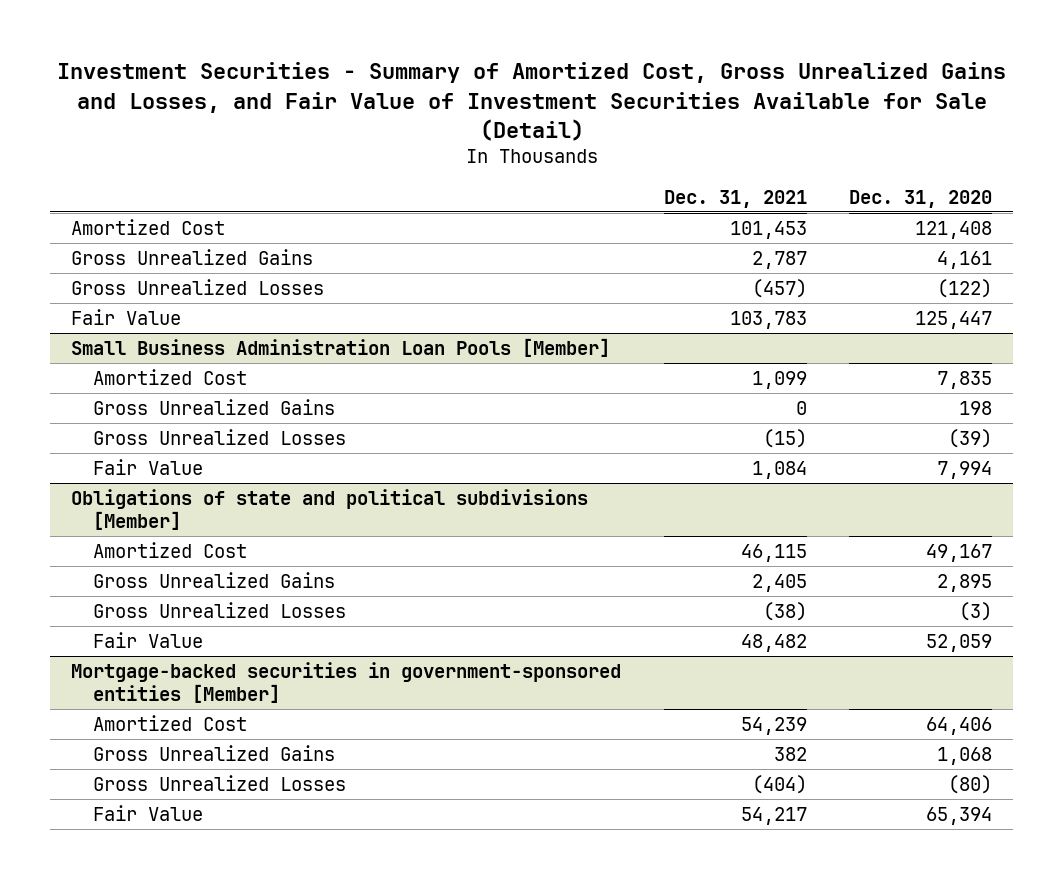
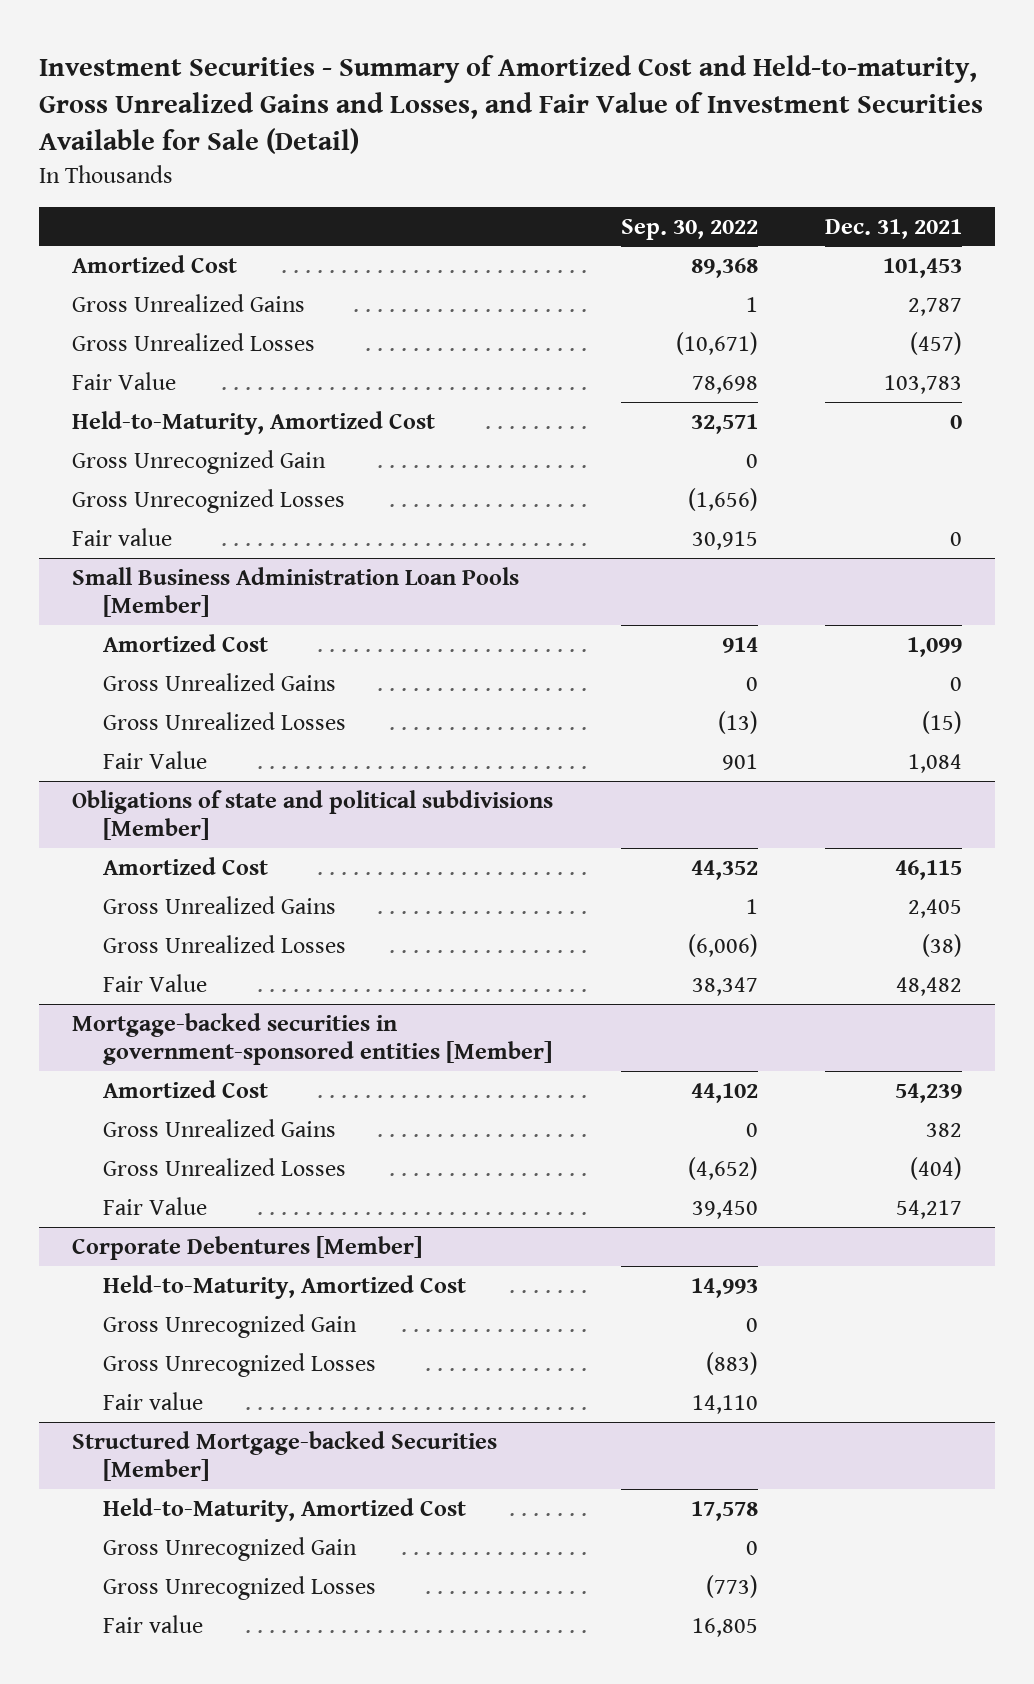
[56,62,1006,141] Investment Securities - Summary of Amortized Cost, Gross Unrealized Gains and Losses, and Fair Value of Investment Securities Available for Sale (Detail) -> [38,55,983,155] Investment Securities - Summary of Amortized Cost and Held-to-maturity, Gross Unrealized Gains and Losses, and Fair Value of Investment Securities Available for Sale (Detail)
[848,189,992,208] Dec. 31, 2020 -> none
none -> [620,218,758,240] Sep. 30, 2022
none -> [72,410,436,435] Held-to-Maturity, Amortized Cost
none -> [72,449,327,474] Gross Unrecognized Gain
none -> [72,488,346,513] Gross Unrecognized Losses
none -> [72,527,173,546] Fair value
none -> [72,1235,423,1260] Corporate Debentures [Member]
none -> [102,1274,466,1299] Held-to-Maturity, Amortized Cost
none -> [102,1313,357,1338] Gross Unrecognized Gain
none -> [102,1352,376,1377] Gross Unrecognized Losses
none -> [102,1391,203,1410] Fair value
none -> [72,1430,498,1482] Structured Mortgage-backed Securities [Member]
none -> [102,1497,466,1522] Held-to-Maturity, Amortized Cost
none -> [102,1536,357,1561] Gross Unrecognized Gain
none -> [102,1575,376,1600] Gross Unrecognized Losses
none -> [102,1614,203,1633] Fair value

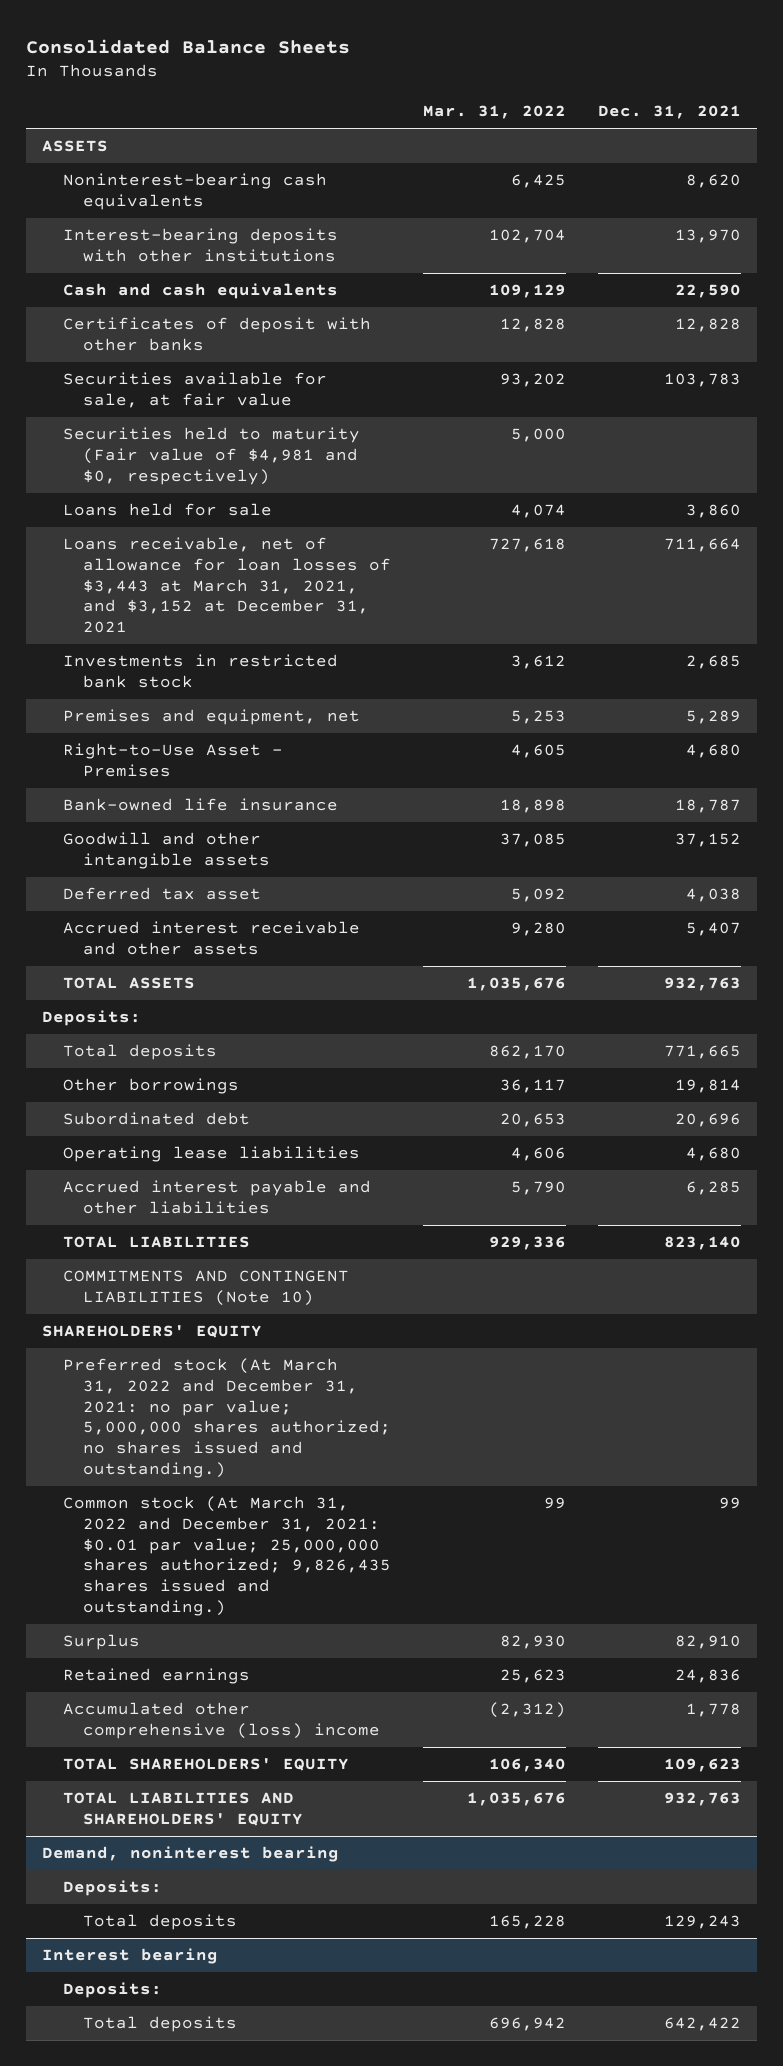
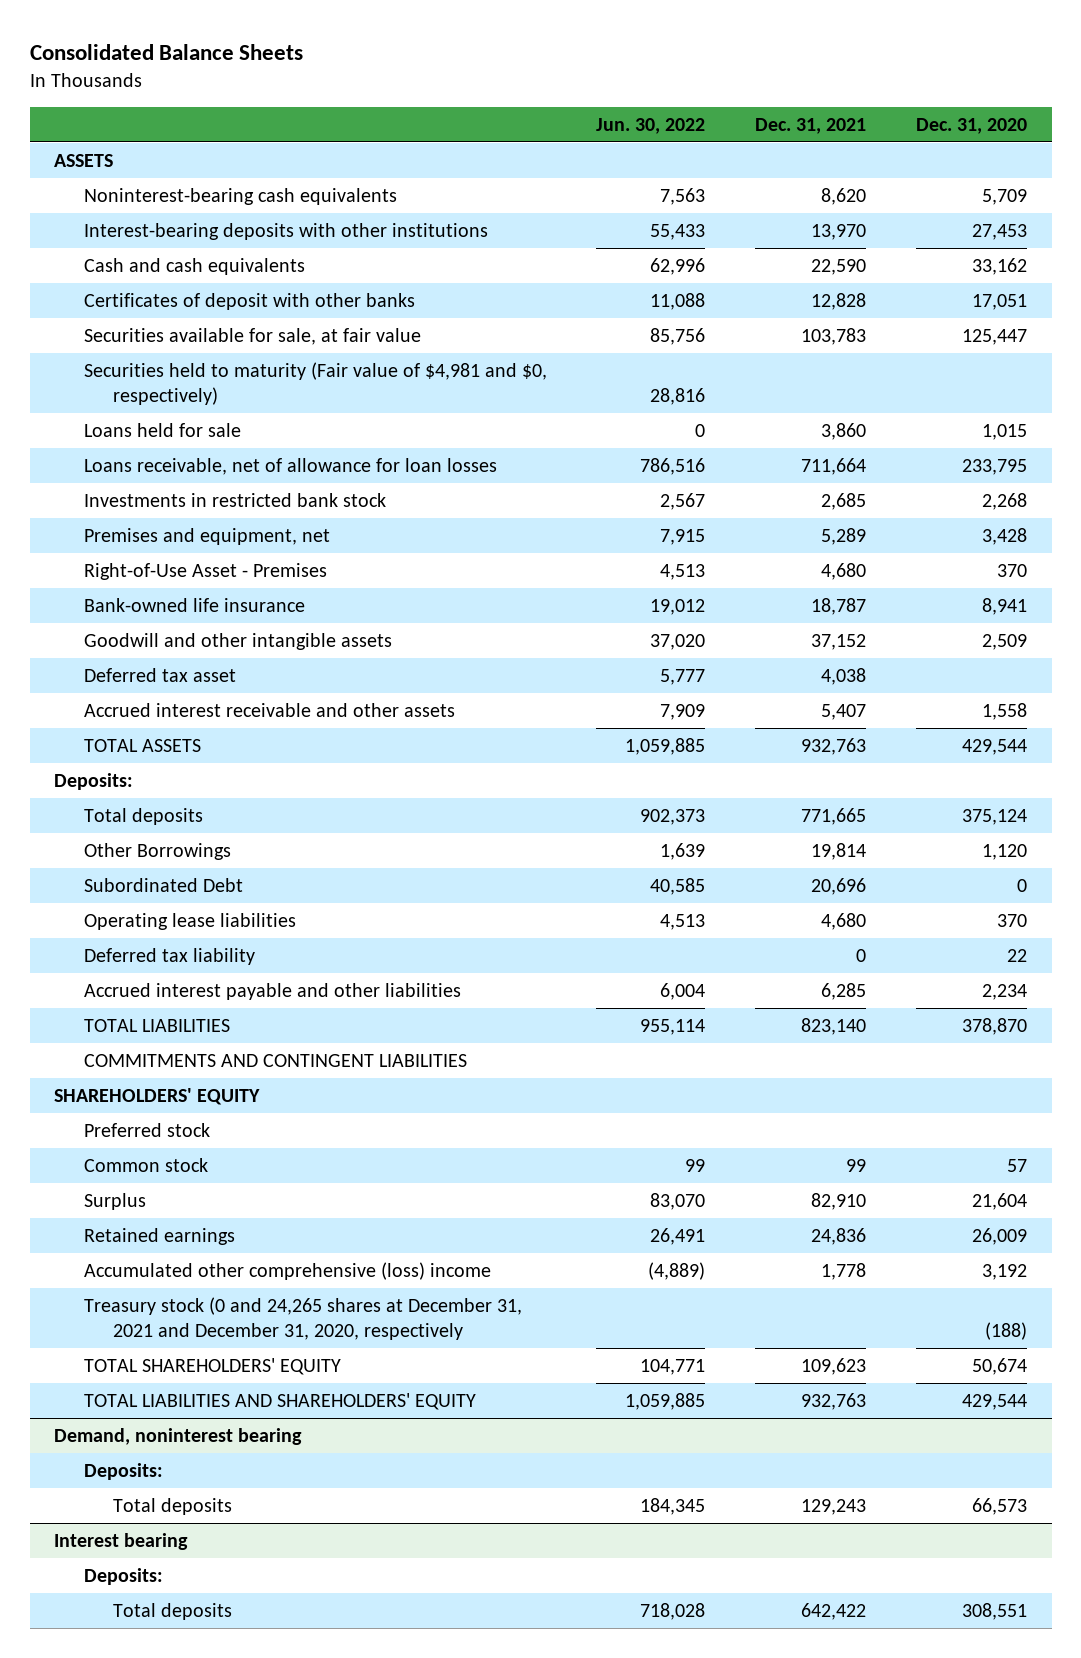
[423,105,567,120] Mar. 31, 2022 -> none
none -> [596,117,706,134] Jun. 30, 2022
none -> [915,117,1027,134] Dec. 31, 2020
[62,537,392,634] Loans receivable, net of allowance for loan losses of $3,443 at March 31, 2021, and $3,152 at December 31, 2021 -> [83,457,497,475] Loans receivable, net of allowance for loan losses
[62,743,283,777] Right-to-Use Asset - Premises -> [83,562,327,580] Right-of-Use Asset - Premises
[62,1078,239,1095] Other borrowings -> [83,842,231,860] Other Borrowings
[62,1112,250,1126] Subordinated debt -> [83,877,243,892] Subordinated Debt
none -> [83,947,255,965] Deferred tax liability
[62,1270,349,1306] COMMITMENTS AND CONTINGENT LIABILITIES (Note 10) -> [83,1053,467,1067] COMMITMENTS AND CONTINGENT LIABILITIES
[62,1358,392,1478] Preferred stock (At March 31, 2022 and December 31, 2021: no par value; 5,000,000 shares authorized; no shares issued and outstanding.) -> [83,1122,210,1137] Preferred stock
[62,1496,392,1616] Common stock (At March 31, 2022 and December 31, 2021: $0.01 par value; 25,000,000 shares authorized; 9,826,435 shares issued and outstanding.) -> [83,1157,208,1172] Common stock
none -> [83,1296,522,1341] Treasury stock (0 and 24,265 shares at December 31, 2021 and December 31, 2020, respectively

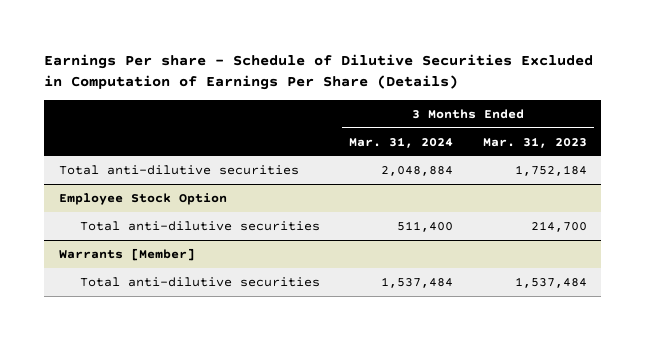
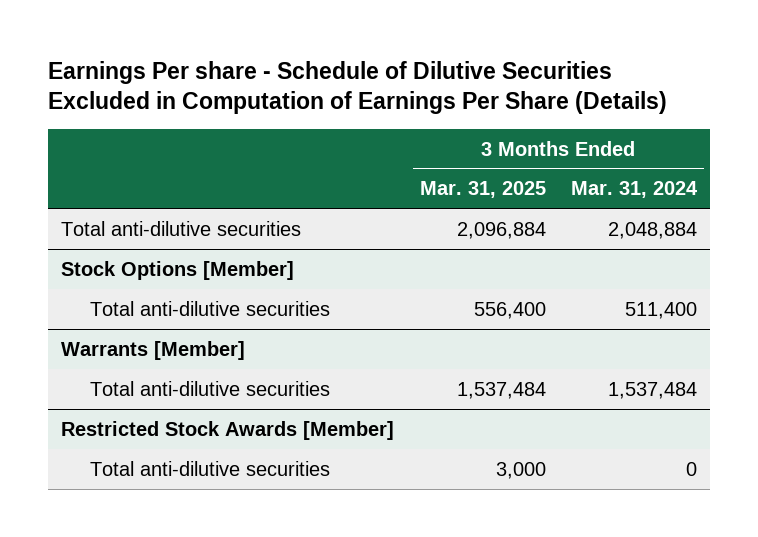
[482,136,587,148] Mar. 31, 2023 -> none
none -> [419,181,546,199] Mar. 31, 2025
[58,192,227,205] Employee Stock Option -> [60,260,294,280] Stock Options [Member]
none -> [60,420,394,440] Restricted Stock Awards [Member]
none -> [89,460,330,476] Total anti-dilutive securities

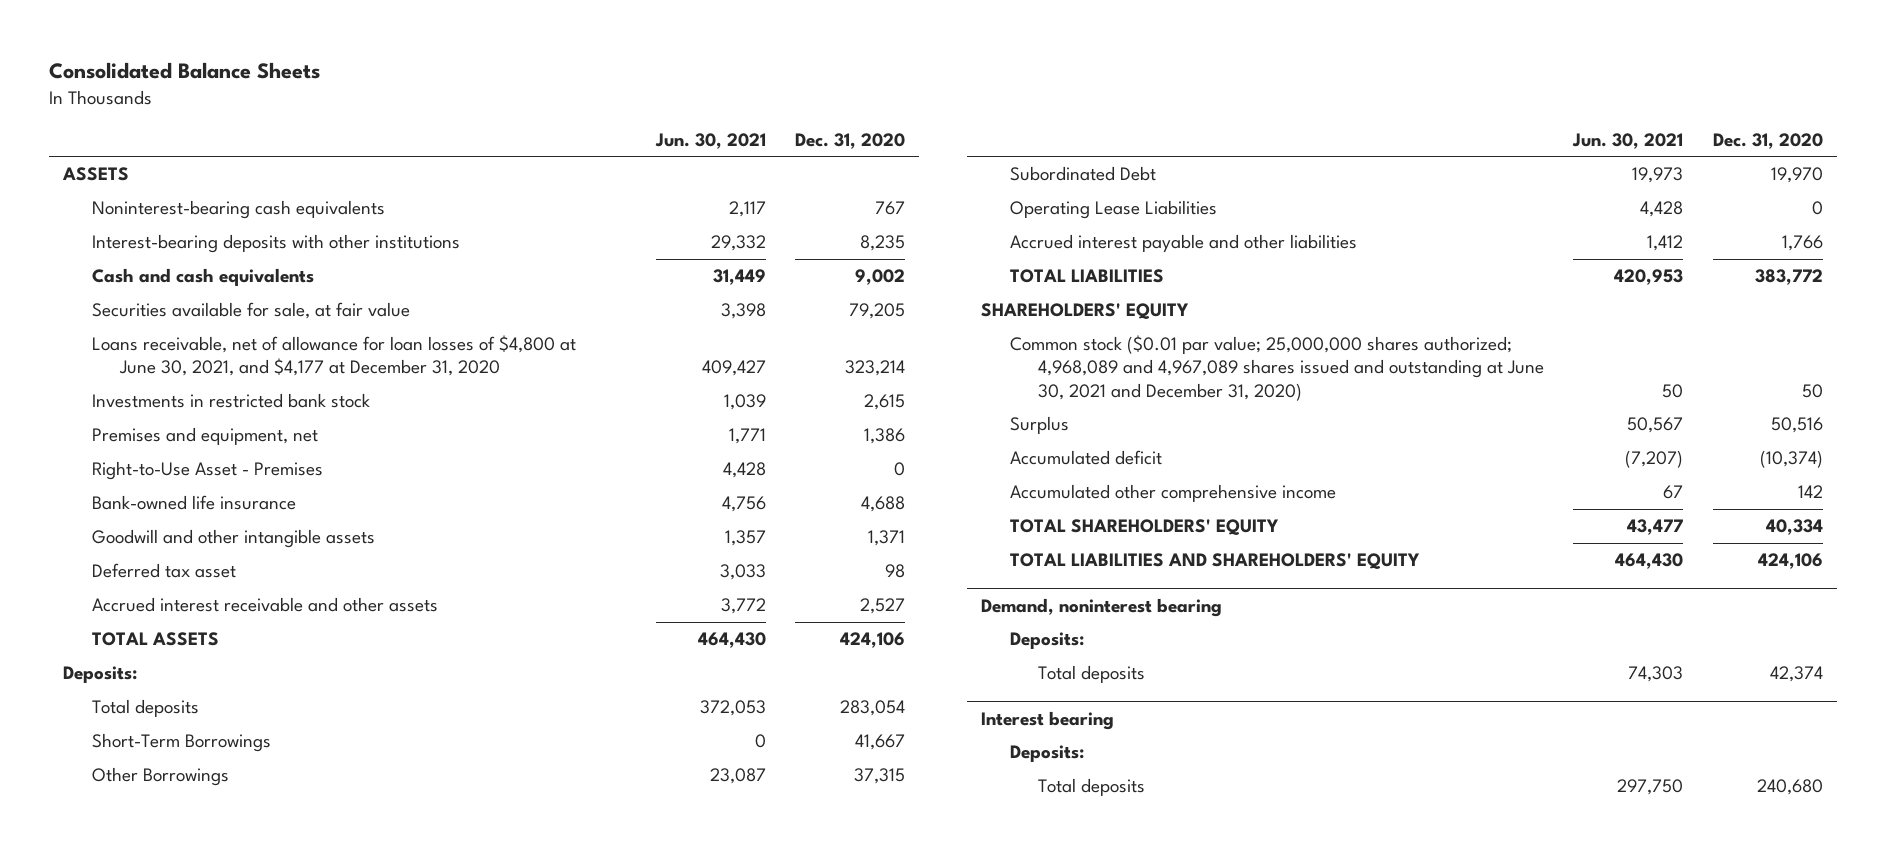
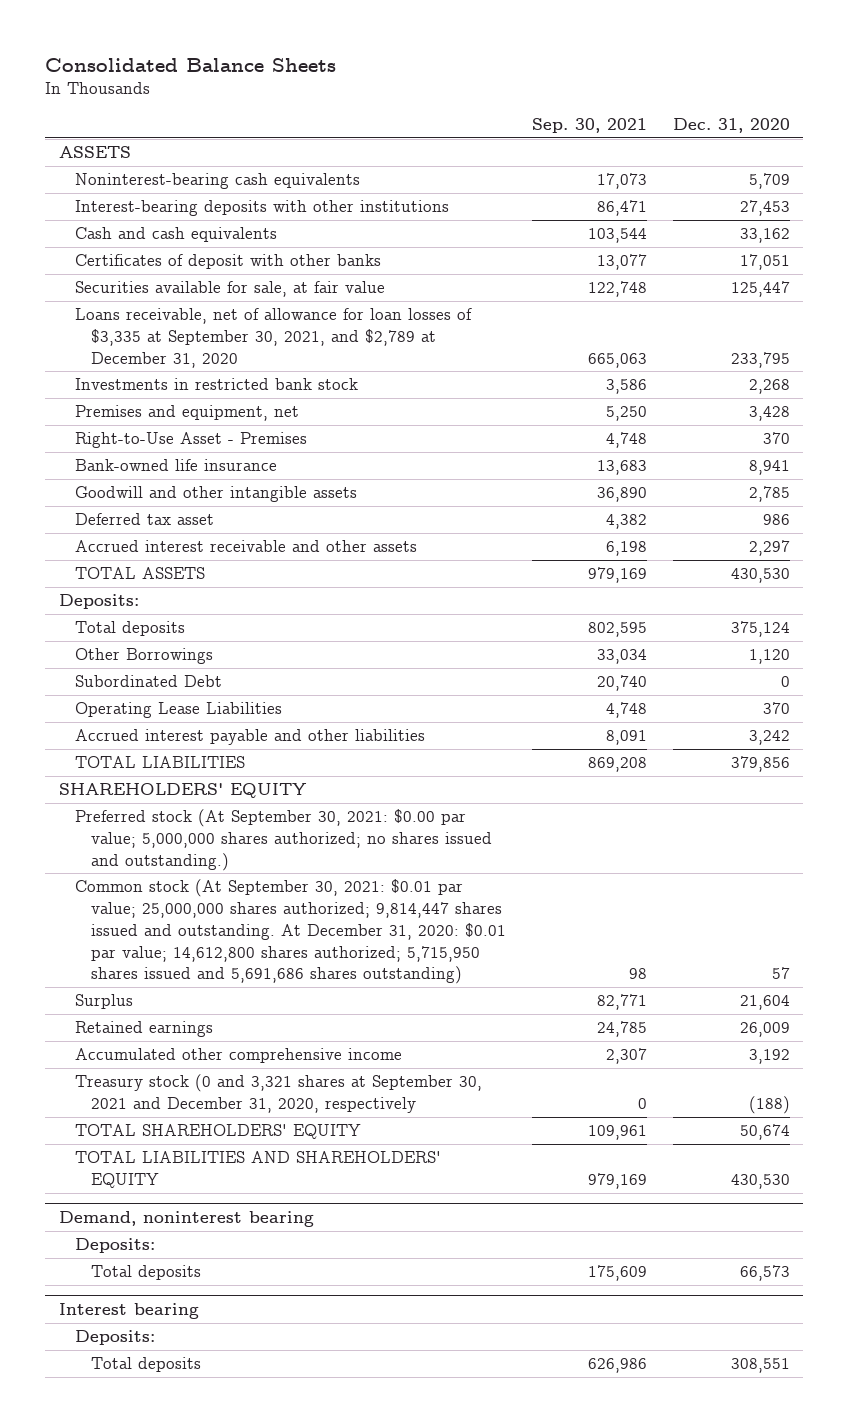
[654,132,766,149] Jun. 30, 2021 -> none
none -> [531,118,647,134] Sep. 30, 2021
[874,201,905,216] 767 -> [749,173,791,190] 5,709
[859,235,905,252] 8,235 -> [740,200,791,217] 27,453
[854,269,905,286] 9,002 -> [740,228,791,244] 33,162
none -> [74,254,381,270] Certificates of deposit with other banks
[848,303,905,320] 79,205 -> [731,281,791,298] 125,447
[91,335,576,377] Loans receivable, net of allowance for loan losses of $4,800 at June 30, 2021, and $4,177 at December 31, 2020 -> [74,308,472,368] Loans receivable, net of allowance for loan losses of $3,335 at September 30, 2021, and $2,789 at December 31, 2020
[844,360,905,377] 323,214 -> [731,351,791,368] 233,795
[863,394,905,411] 2,615 -> [749,379,791,395] 2,268
[863,428,905,445] 1,386 -> [749,406,791,422] 3,428
[893,462,905,477] 0 -> [763,432,791,445] 370
[860,496,905,513] 4,688 -> [749,460,791,476] 8,941
[867,530,905,547] 1,371 -> [749,486,791,503] 2,785
[884,564,905,579] 98 -> [763,514,791,526] 986
[859,598,905,615] 2,527 -> [749,540,791,557] 2,297
[839,632,905,649] 424,106 -> [731,568,791,584] 430,530
[91,733,271,753] Short-Term Borrowings -> none
[839,700,905,717] 283,054 -> [731,621,791,638] 375,124
[853,768,905,785] 37,315 -> [749,649,791,665] 1,120
[1770,167,1823,184] 19,970 -> [781,676,791,688] 0
[1811,201,1823,216] 0 -> [763,702,791,715] 370
[1781,235,1823,252] 1,766 -> [749,730,791,746] 3,242
[1754,269,1823,286] 383,772 -> [731,756,791,773] 379,856
[1009,450,1162,466] Accumulated deficit -> none
none -> [74,809,492,871] Preferred stock (At September 30, 2021: $0.00 par value; 5,000,000 shares authorized; no shares issued and outstanding.)
[1009,335,1545,401] Common stock ($0.01 par value; 25,000,000 shares authorized; 4,968,089 and 4,967,089 shares issued and outstanding at June 30, 2021 and December 31, 2020) -> [74,879,506,985] Common stock (At September 30, 2021: $0.01 par value; 25,000,000 shares authorized; 9,814,447 shares issued and outstanding. At December 31, 2020: $0.01 par value; 14,612,800 shares authorized; 5,715,950 shares issued and 5,691,686 shares outstanding)
[1801,383,1823,398] 50 -> [772,967,791,980] 57
[1770,417,1823,434] 50,516 -> [740,995,791,1011] 21,604
none -> [74,1021,213,1038] Retained earnings
[1797,485,1823,499] 142 -> [749,1049,791,1065] 3,192
none -> [74,1074,482,1114] Treasury stock (0 and 3,321 shares at September 30, 2021 and December 31, 2020, respectively
[1765,519,1823,536] 40,334 -> [740,1124,791,1141] 50,674
[1757,553,1823,570] 424,106 -> [731,1174,791,1190] 430,530
[1769,666,1823,683] 42,374 -> [740,1265,791,1282] 66,573
[1756,779,1823,796] 240,680 -> [731,1358,791,1374] 308,551

